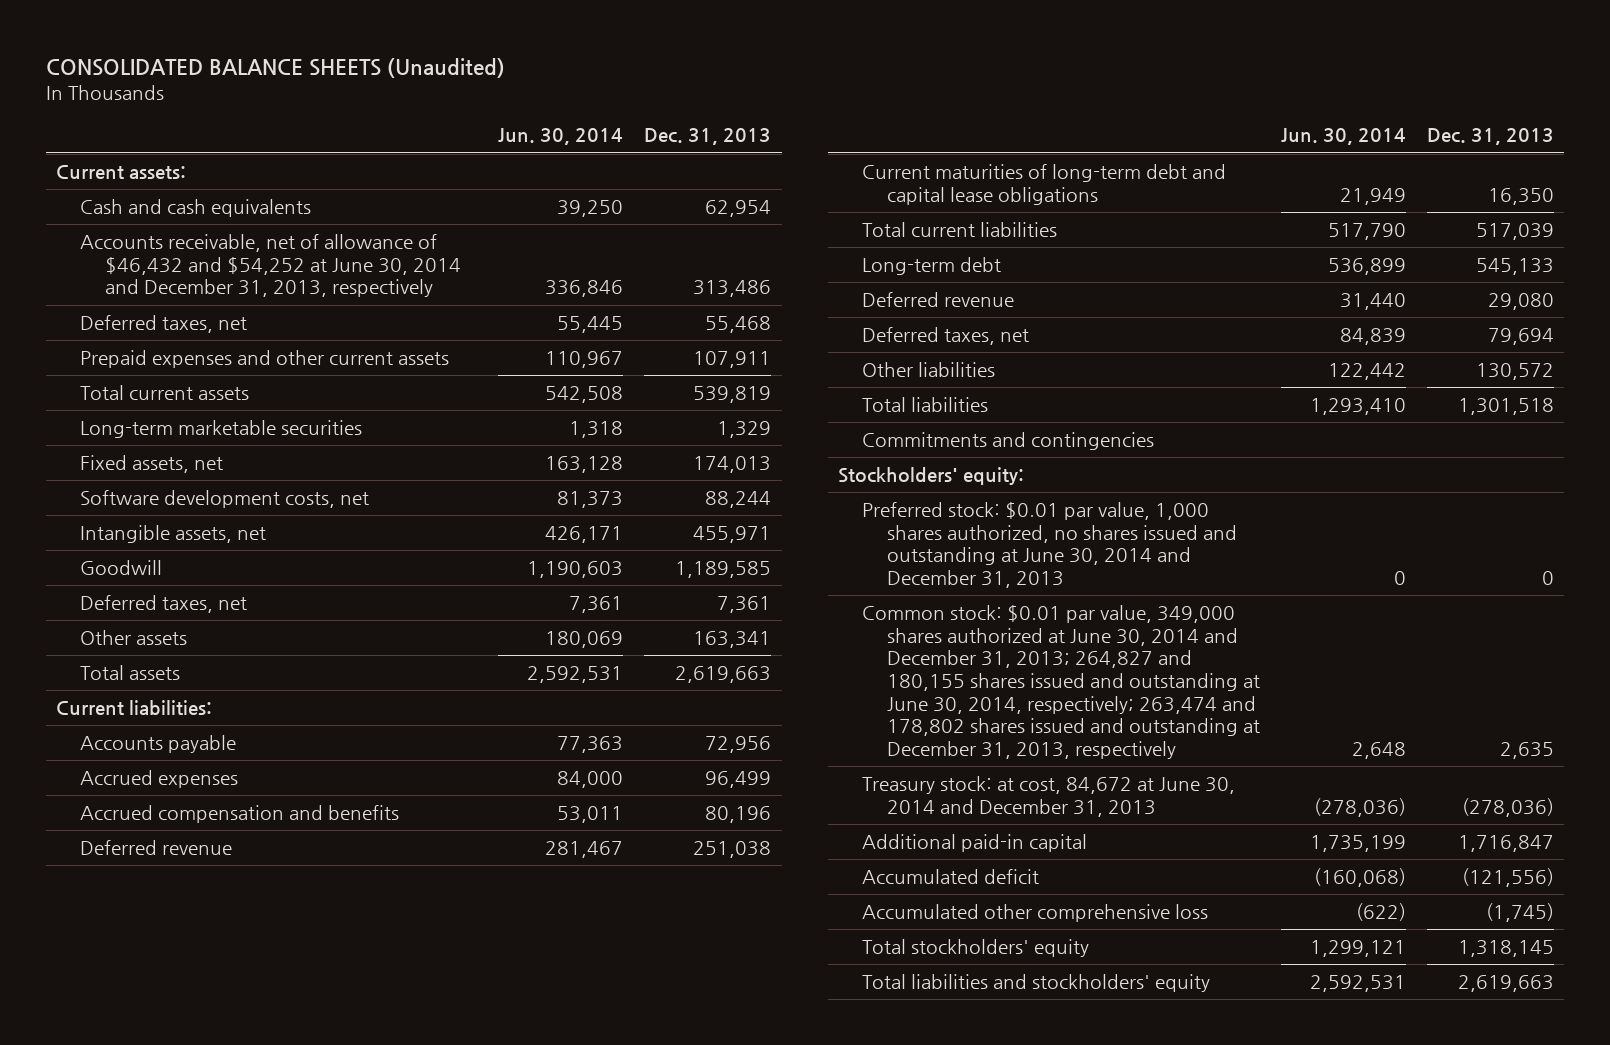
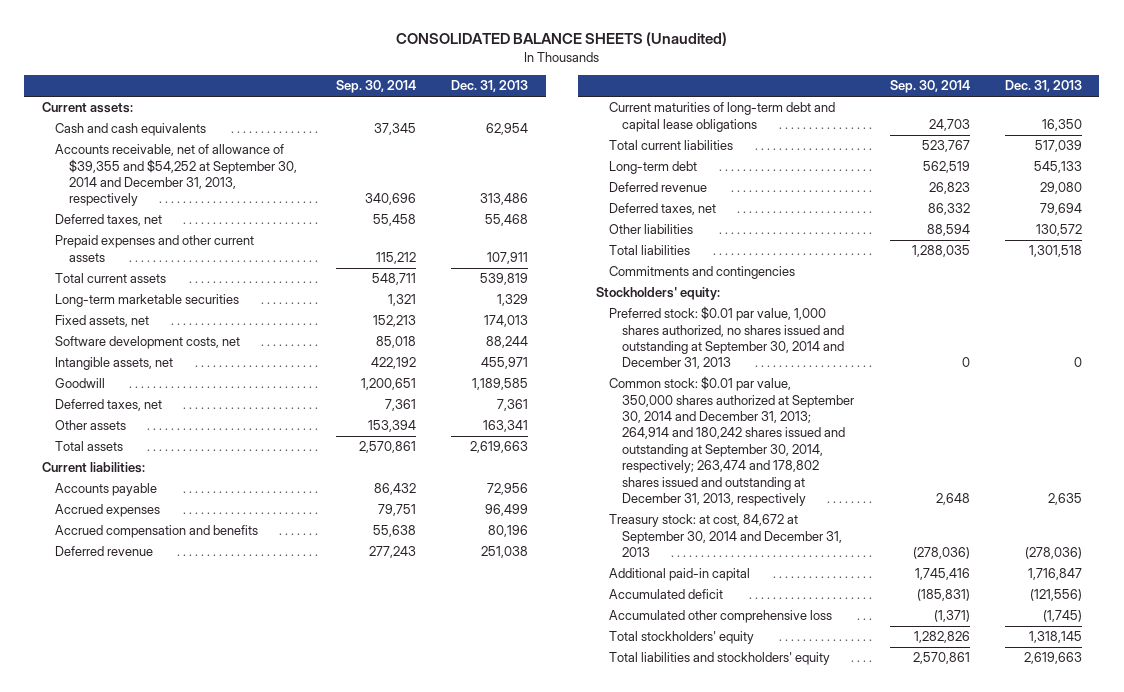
[498,128,624,146] Jun. 30, 2014 -> none
none -> [335,80,416,94] Sep. 30, 2014
[80,234,461,298] Accounts receivable, net of allowance of $46,432 and $54,252 at June 30, 2014 and December 31, 2013, respectively -> [55,144,297,207] Accounts receivable, net of allowance of $39,355 and $54,252 at September 30, 2014 and December 31, 2013, respectively
[862,502,1237,588] Preferred stock: $0.01 par value, 1,000 shares authorized, no shares issued and outstanding at June 30, 2014 and December 31, 2013 -> [608,306,845,370] Preferred stock: $0.01 par value, 1,000 shares authorized, no shares issued and outstanding at September 30, 2014 and December 31, 2013
[862,605,1260,759] Common stock: $0.01 par value, 349,000 shares authorized at June 30, 2014 and December 31, 2013; 264,827 and 180,155 shares issued and outstanding at June 30, 2014, respectively; 263,474 and 178,802 shares issued and outstanding at December 31, 2013, respectively -> [608,376,855,506] Common stock: $0.01 par value, 350,000 shares authorized at September 30, 2014 and December 31, 2013; 264,914 and 180,242 shares issued and outstanding at September 30, 2014, respectively; 263,474 and 178,802 shares issued and outstanding at December 31, 2013, respectively
[862,776,1236,817] Treasury stock: at cost, 84,672 at June 30, 2014 and December 31, 2013 -> [608,514,843,558] Treasury stock: at cost, 84,672 at September 30, 2014 and December 31, 2013

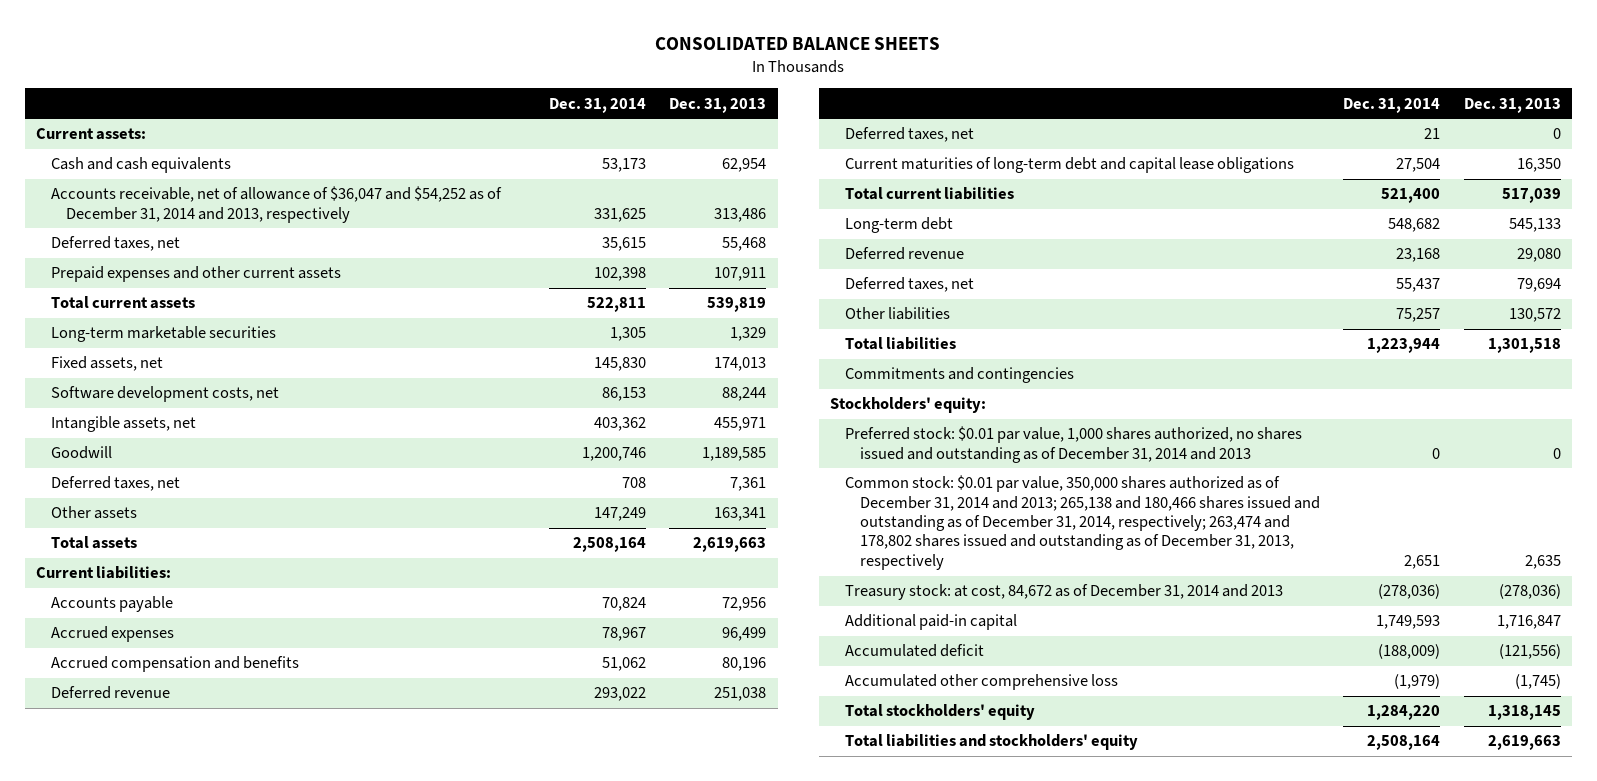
[395,32,727,47] CONSOLIDATED BALANCE SHEETS (Unaudited) -> [655,36,941,50] CONSOLIDATED BALANCE SHEETS
[335,80,416,94] Sep. 30, 2014 -> none
none -> [549,97,647,113] Dec. 31, 2014
[55,144,297,207] Accounts receivable, net of allowance of $39,355 and $54,252 at September 30, 2014 and December 31, 2013, respectively -> [51,186,503,223] Accounts receivable, net of allowance of $36,047 and $54,252 as of December 31, 2014 and 2013, respectively
none -> [845,127,975,143] Deferred taxes, net
[608,306,845,370] Preferred stock: $0.01 par value, 1,000 shares authorized, no shares issued and outstanding at September 30, 2014 and December 31, 2013 -> [845,426,1303,463] Preferred stock: $0.01 par value, 1,000 shares authorized, no shares issued and outstanding as of December 31, 2014 and 2013
[608,376,855,506] Common stock: $0.01 par value, 350,000 shares authorized at September 30, 2014 and December 31, 2013; 264,914 and 180,242 shares issued and outstanding at September 30, 2014, respectively; 263,474 and 178,802 shares issued and outstanding at December 31, 2013, respectively -> [845,475,1321,570] Common stock: $0.01 par value, 350,000 shares authorized as of December 31, 2014 and 2013; 265,138 and 180,466 shares issued and outstanding as of December 31, 2014, respectively; 263,474 and 178,802 shares issued and outstanding as of December 31, 2013, respectively
[608,514,843,558] Treasury stock: at cost, 84,672 at September 30, 2014 and December 31, 2013 -> [845,584,1284,601] Treasury stock: at cost, 84,672 as of December 31, 2014 and 2013

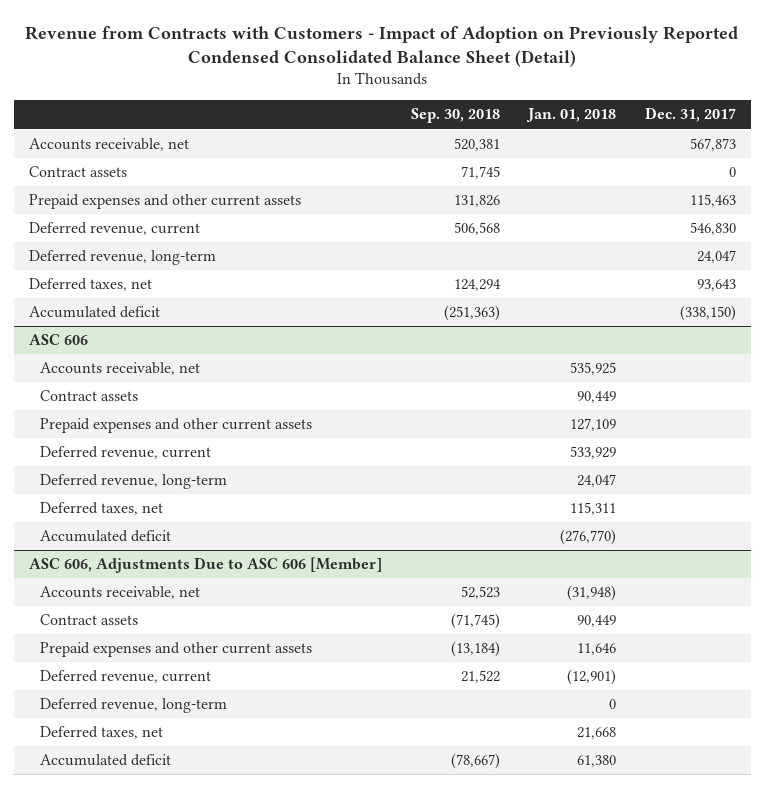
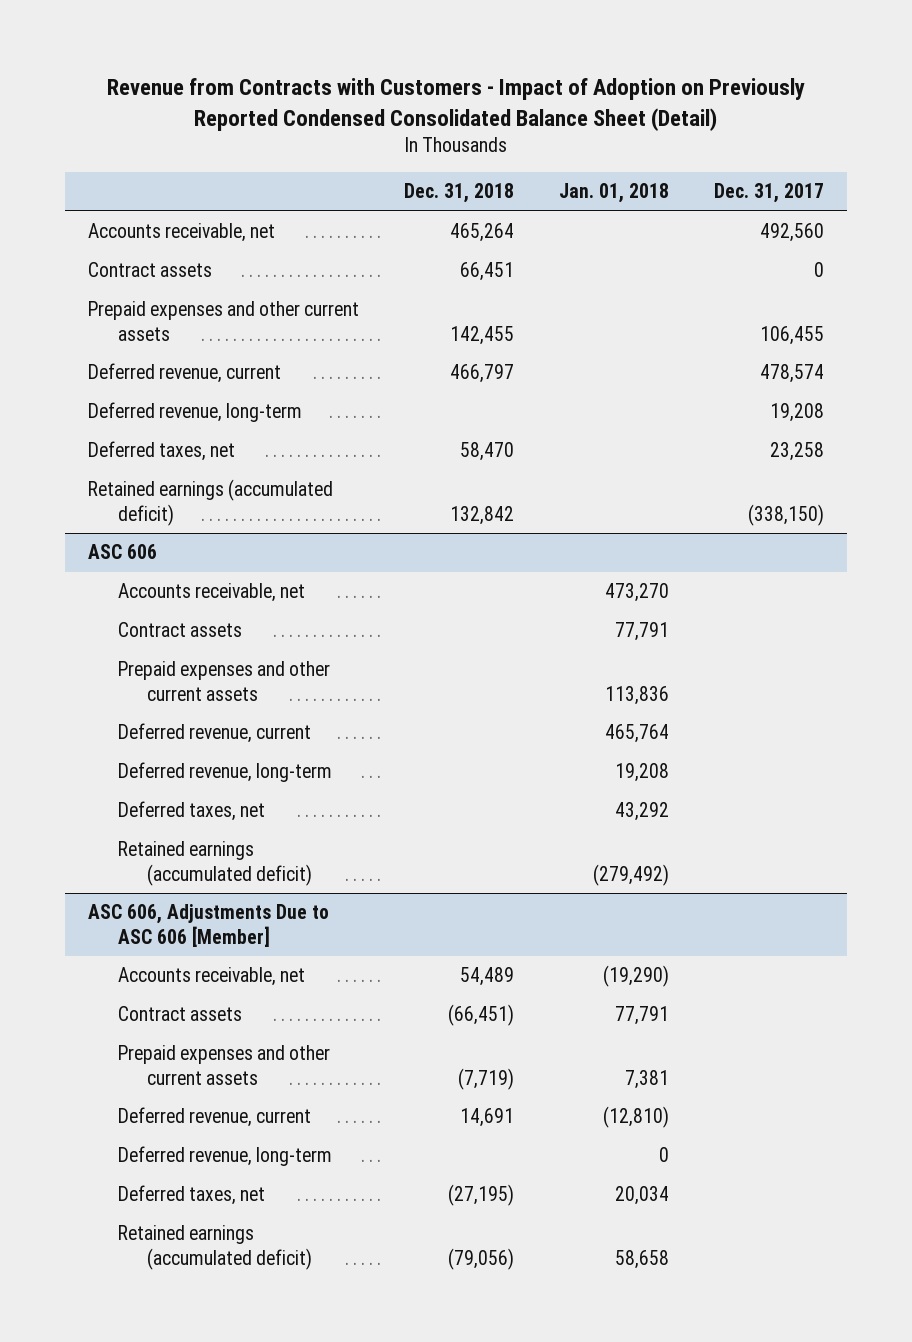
[410,108,500,124] Sep. 30, 2018 -> none
none -> [403,183,514,204] Dec. 31, 2018
[690,138,737,152] 567,873 -> [759,223,824,243] 492,560
[690,194,737,208] 115,463 -> [759,325,824,345] 106,455
[690,222,737,236] 546,830 -> [759,364,824,384] 478,574
[697,250,737,264] 24,047 -> [769,403,824,423] 19,208
[697,279,737,292] 93,643 -> [769,442,824,462] 23,258
[28,306,160,319] Accumulated deficit -> [87,479,333,526] Retained earnings (accumulated deficit)
[570,362,617,376] 535,925 -> [604,583,669,603] 473,270
[577,391,617,404] 90,449 -> [614,622,669,642] 77,791
[570,418,617,432] 127,109 -> [604,685,669,705] 113,836
[570,446,617,460] 533,929 -> [604,724,669,744] 465,764
[577,474,617,488] 24,047 -> [614,763,669,783] 19,208
[570,502,617,516] 115,311 -> [614,802,669,822] 43,292
[40,530,172,543] Accumulated deficit -> [117,841,313,886] Retained earnings (accumulated deficit)
[560,529,617,546] (276,770) -> [592,863,669,886] (279,492)
[567,585,617,602] (31,948) -> [602,965,669,988] (19,290)
[577,615,617,628] 90,449 -> [614,1006,669,1026] 77,791
[577,643,617,656] 11,646 -> [624,1069,669,1089] 7,381
[567,669,617,686] (12,901) -> [602,1106,669,1129] (12,810)
[577,727,617,740] 21,668 -> [614,1186,669,1206] 20,034
[40,754,172,767] Accumulated deficit -> [117,1225,313,1270] Retained earnings (accumulated deficit)
[577,755,617,768] 61,380 -> [614,1249,669,1269] 58,658

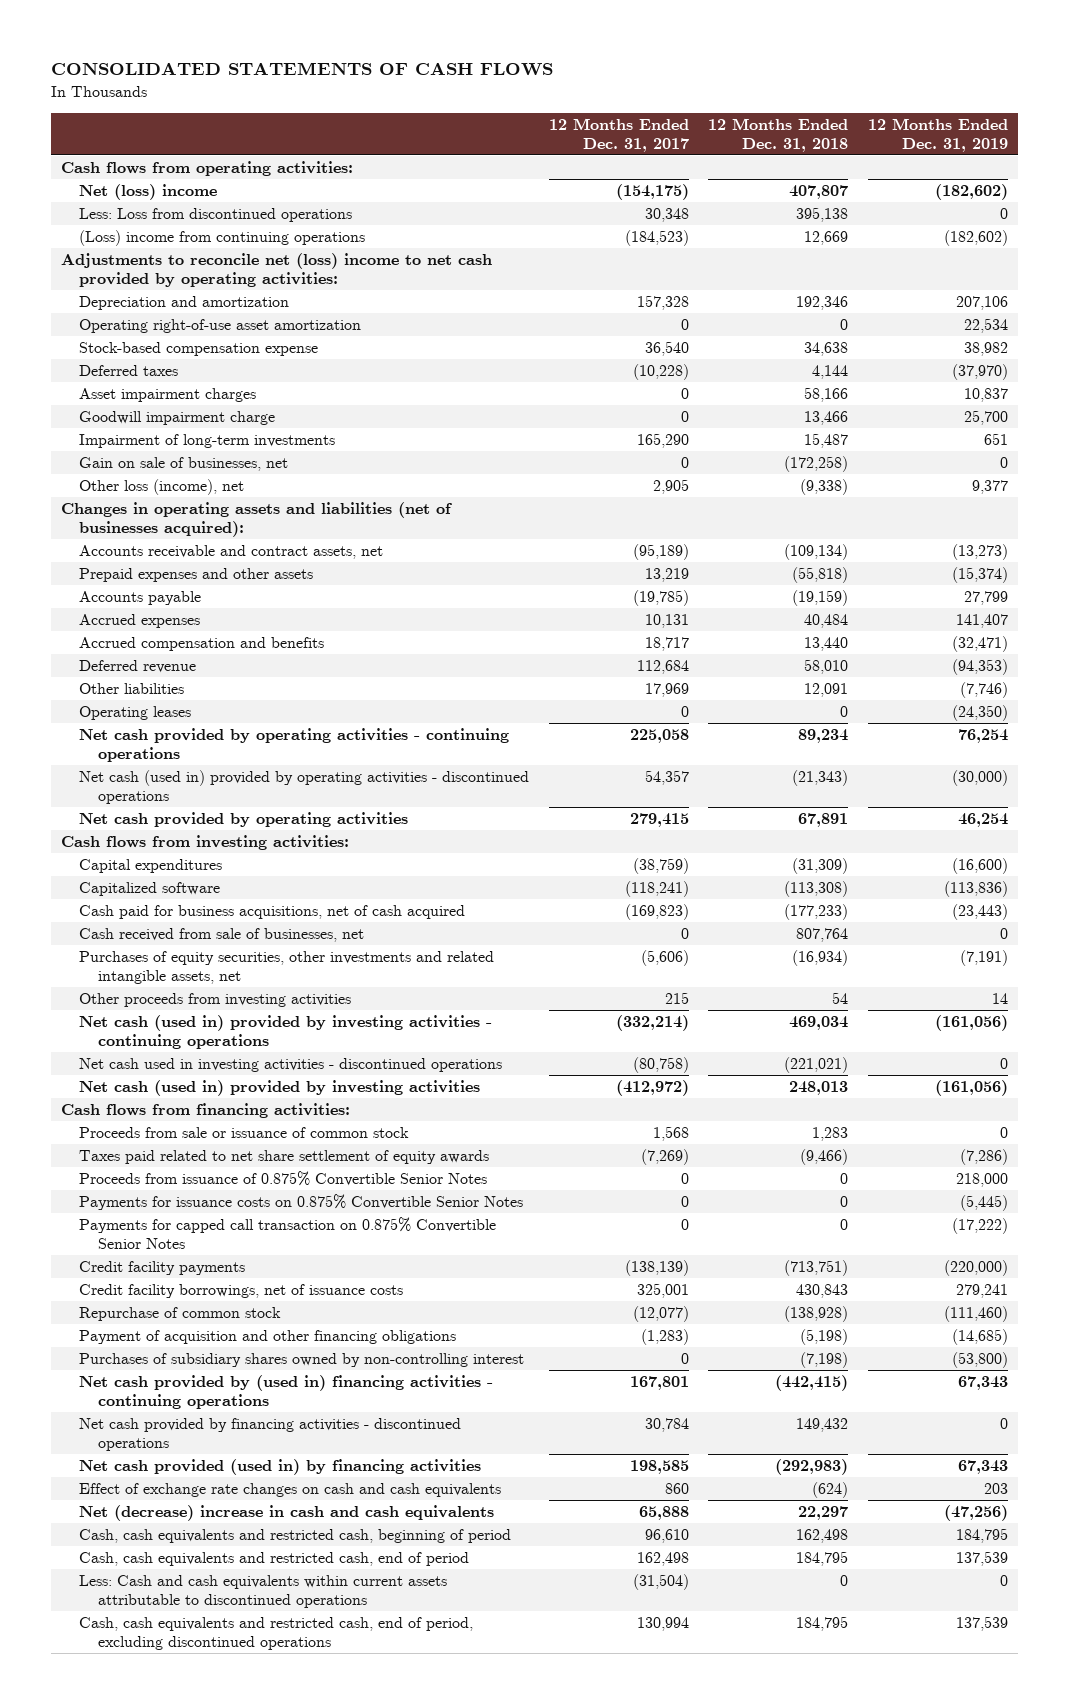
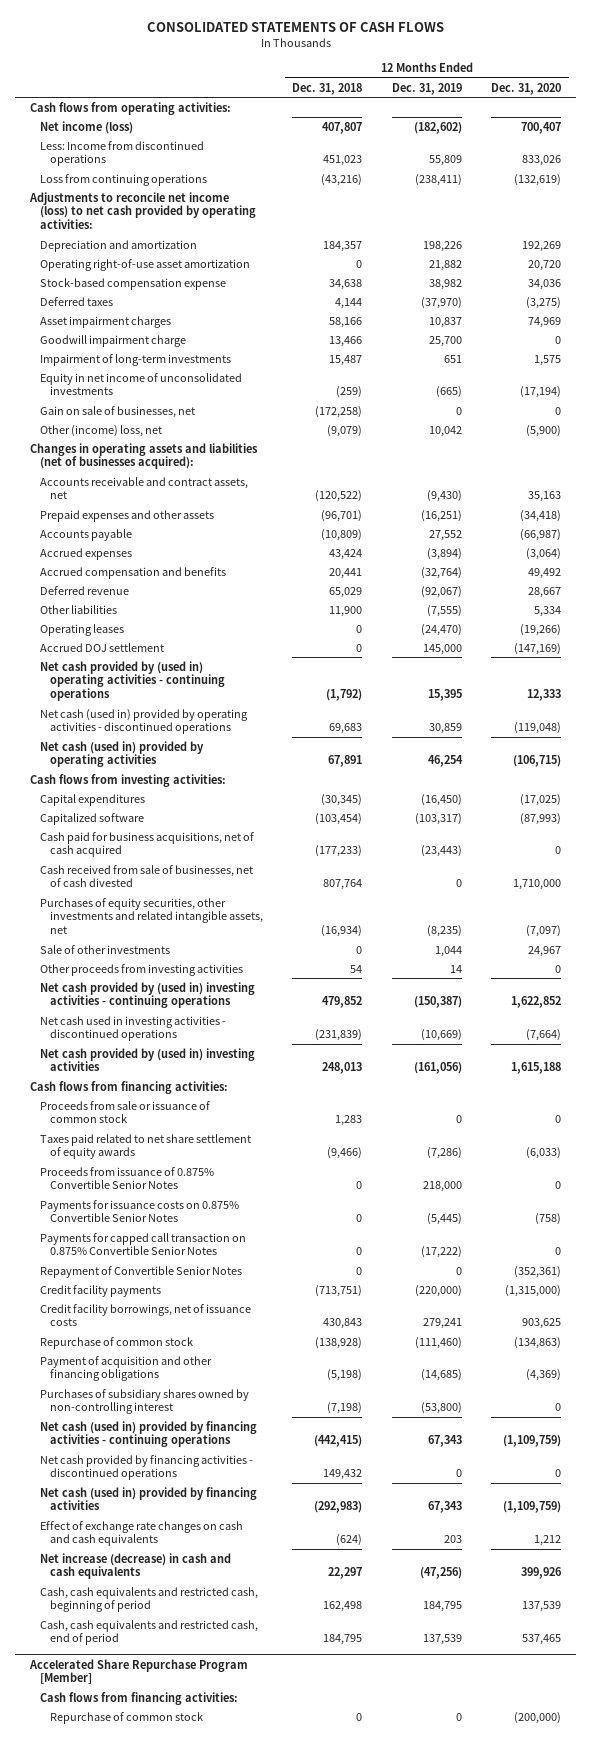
[548,117,689,152] 12 Months Ended Dec. 31, 2017 -> none
none -> [491,82,562,95] Dec. 31, 2020
[79,184,218,201] Net (loss) income -> [39,120,133,134] Net income (loss)
[79,208,353,223] Less: Loss from discontinued operations -> [39,140,204,167] Less: Income from discontinued operations
[796,207,849,223] 395,138 -> [323,155,363,167] 451,023
[999,208,1008,220] 0 -> [428,155,462,167] 55,809
[79,230,366,247] (Loss) income from continuing operations -> [39,173,207,186] Loss from continuing operations
[804,231,849,246] 12,669 -> [321,173,363,186] (43,216)
[943,230,1008,247] (182,602) -> [414,173,462,186] (238,411)
[60,253,492,287] Adjustments to reconcile net (loss) income to net cash provided by operating activities: -> [28,191,256,230] Adjustments to reconcile net income (loss) to net cash provided by operating activities:
[796,296,849,311] 192,346 -> [323,240,363,252] 184,357
[955,296,1008,311] 207,106 -> [422,240,462,252] 198,226
[963,318,1008,334] 22,534 -> [428,259,462,271] 21,882
none -> [39,372,242,396] Equity in net income of unconsolidated investments
[79,479,245,496] Other loss (income), net -> [39,424,162,437] Other (income) loss, net
[800,479,849,496] (9,338) -> [327,424,363,437] (9,079)
[971,480,1008,495] 9,377 -> [428,425,462,437] 10,042
[784,544,849,561] (109,134) -> [315,490,363,503] (120,522)
[951,544,1008,561] (13,273) -> [426,490,462,503] (9,430)
[792,567,849,584] (55,818) -> [321,509,363,522] (96,701)
[951,567,1008,584] (15,374) -> [420,509,462,522] (16,251)
[792,590,849,607] (19,159) -> [321,528,363,541] (10,809)
[963,591,1008,606] 27,799 -> [428,529,462,541] 27,552
[804,614,849,629] 40,484 -> [329,548,363,560] 43,424
[955,614,1008,629] 141,407 -> [426,547,462,560] (3,894)
[804,637,849,652] 13,440 -> [329,567,363,579] 20,441
[951,636,1008,653] (32,471) -> [420,566,462,579] (32,764)
[804,659,849,675] 58,010 -> [329,586,363,598] 65,029
[951,659,1008,676] (94,353) -> [420,585,462,598] (92,067)
[804,683,849,698] 12,091 -> [329,605,363,617] 11,900
[959,682,1008,699] (7,746) -> [426,604,462,617] (7,555)
[951,705,1008,722] (24,350) -> [420,623,462,636] (24,470)
none -> [39,642,164,652] Accrued DOJ settlement
[79,728,510,762] Net cash provided by operating activities - continuing operations -> [39,660,225,702] Net cash provided by (used in) operating activities - continuing operations
[798,729,849,744] 89,234 -> [326,689,363,702] (1,792)
[957,729,1008,744] 76,254 -> [427,689,462,702] 15,395
[792,770,849,787] (21,343) -> [329,723,363,735] 69,683
[951,770,1008,787] (30,000) -> [428,723,462,735] 30,859
[79,812,409,828] Net cash provided by operating activities -> [39,740,204,768] Net cash (used in) provided by operating activities
[792,858,849,875] (31,309) -> [321,793,363,806] (30,345)
[951,858,1008,875] (16,600) -> [420,793,462,806] (16,450)
[784,881,849,898] (113,308) -> [315,812,363,825] (103,454)
[943,881,1008,898] (113,836) -> [414,812,462,825] (103,317)
[79,928,365,943] Cash received from sale of businesses, net -> [39,864,253,888] Cash received from sale of businesses, net of cash divested
[959,950,1008,967] (7,191) -> [426,925,462,938] (8,235)
none -> [39,944,170,954] Sale of other investments
[79,1015,493,1049] Net cash (used in) provided by investing activities - continuing operations -> [39,981,255,1009] Net cash provided by (used in) investing activities - continuing operations
[789,1016,849,1031] 469,034 -> [322,996,363,1009] 479,852
[934,1015,1008,1032] (161,056) -> [413,996,462,1009] (150,387)
[784,1057,849,1074] (221,021) -> [315,1029,363,1042] (231,839)
[999,1058,1008,1070] 0 -> [420,1029,462,1042] (10,669)
[79,1080,481,1097] Net cash (used in) provided by investing activities -> [39,1047,255,1072] Net cash provided by (used in) investing activities
none -> [39,1265,242,1278] Repayment of Convertible Senior Notes
[79,1375,494,1409] Net cash provided by (used in) financing activities - continuing operations -> [39,1420,257,1448] Net cash (used in) provided by financing activities - continuing operations
[79,1459,482,1476] Net cash provided (used in) by financing activities -> [39,1486,257,1511] Net cash (used in) provided by financing activities
[79,1505,495,1522] Net (decrease) increase in cash and cash equivalents -> [39,1552,231,1580] Net increase (decrease) in cash and cash equivalents
[79,1575,448,1608] Less: Cash and cash equivalents within current assets attributable to discontinued operations -> none
[79,1617,474,1650] Cash, cash equivalents and restricted cash, end of period, excluding discontinued operations -> none
none -> [28,1658,248,1685] Accelerated Share Repurchase Program [Member]
none -> [39,1691,238,1705] Cash flows from financing activities:
none -> [49,1711,203,1724] Repurchase of common stock

